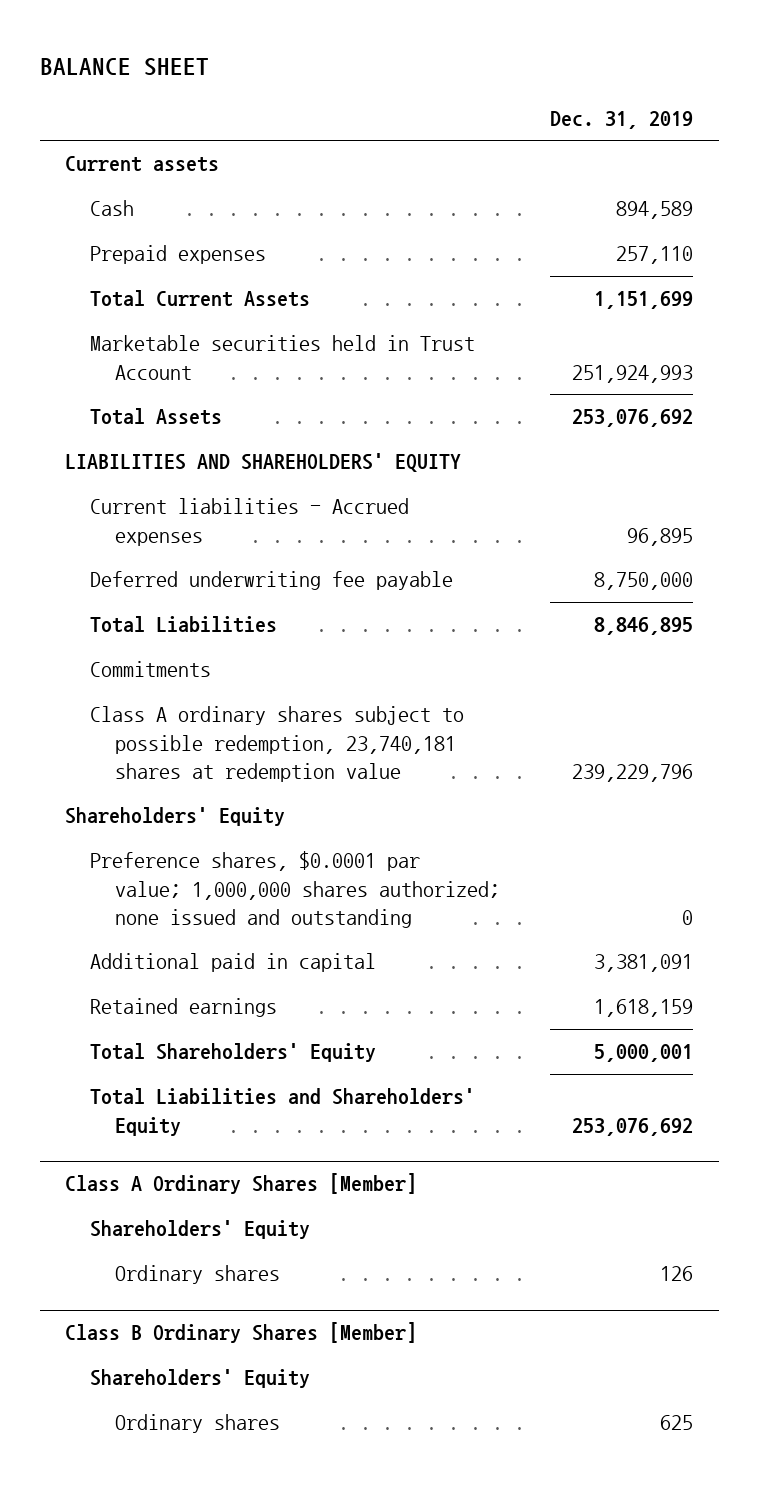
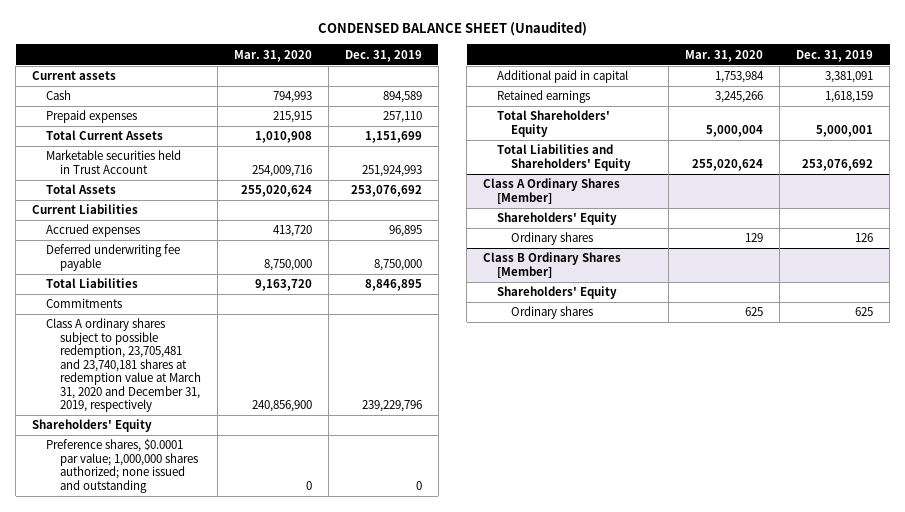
[39,57,209,76] BALANCE SHEET -> [317,21,587,37] CONDENSED BALANCE SHEET (Unaudited)
none -> [233,49,312,62] Mar. 31, 2020
[65,453,462,473] LIABILITIES AND SHAREHOLDERS' EQUITY -> none
none -> [32,204,139,215] Current Liabilities
[89,498,409,546] Current liabilities - Accrued expenses -> [46,224,141,238] Accrued expenses
[89,706,464,782] Class A ordinary shares subject to possible redemption, 23,740,181 shares at redemption value -> [46,318,201,413] Class A ordinary shares subject to possible redemption, 23,705,481 and 23,740,181 shares at redemption value at March 31, 2020 and December 31, 2019, respectively

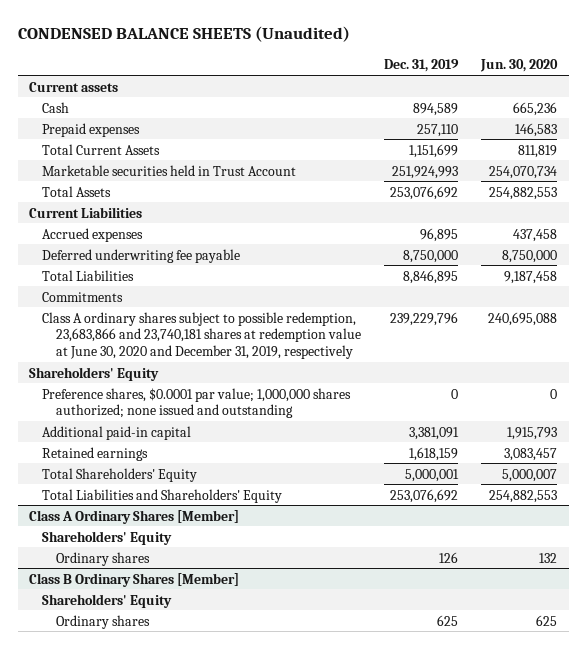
[317,21,587,37] CONDENSED BALANCE SHEET (Unaudited) -> [17,26,350,43] CONDENSED BALANCE SHEETS (Unaudited)
[233,49,312,62] Mar. 31, 2020 -> none
none -> [480,59,559,73] Jun. 30, 2020
[46,318,201,413] Class A ordinary shares subject to possible redemption, 23,705,481 and 23,740,181 shares at redemption value at March 31, 2020 and December 31, 2019, respectively -> [42,311,361,359] Class A ordinary shares subject to possible redemption, 23,683,866 and 23,740,181 shares at redemption value at June 30, 2020 and December 31, 2019, respectively
[497,70,629,84] Additional paid in capital -> [42,425,192,440] Additional paid-in capital

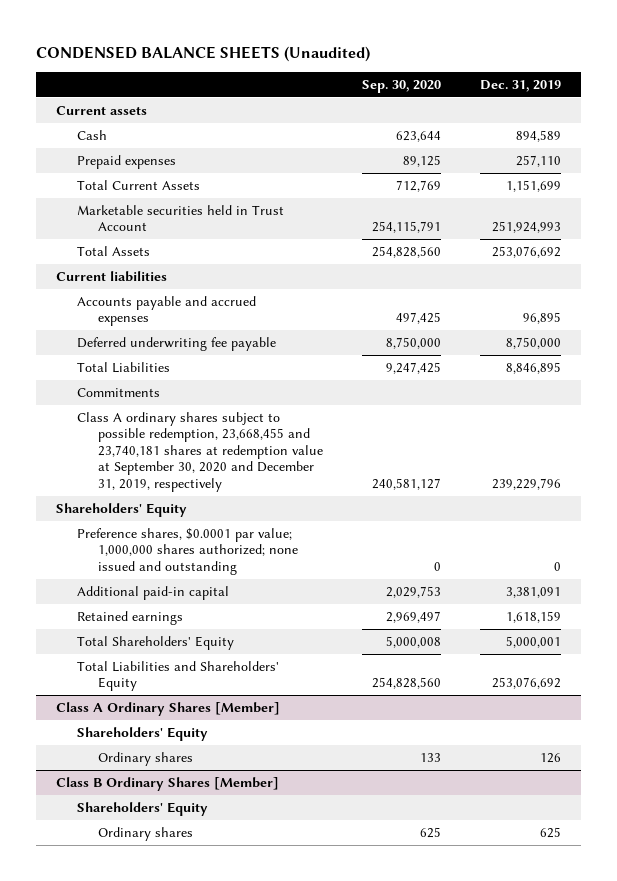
[480,59,559,73] Jun. 30, 2020 -> none
none -> [361,79,441,93] Sep. 30, 2020
[29,206,143,218] Current Liabilities -> [55,270,167,282] Current liabilities
[42,227,144,242] Accrued expenses -> [76,295,256,327] Accounts payable and accrued expenses
[42,311,361,359] Class A ordinary shares subject to possible redemption, 23,683,866 and 23,740,181 shares at redemption value at June 30, 2020 and December 31, 2019, respectively -> [76,411,323,492] Class A ordinary shares subject to possible redemption, 23,668,455 and 23,740,181 shares at redemption value at September 30, 2020 and December 31, 2019, respectively

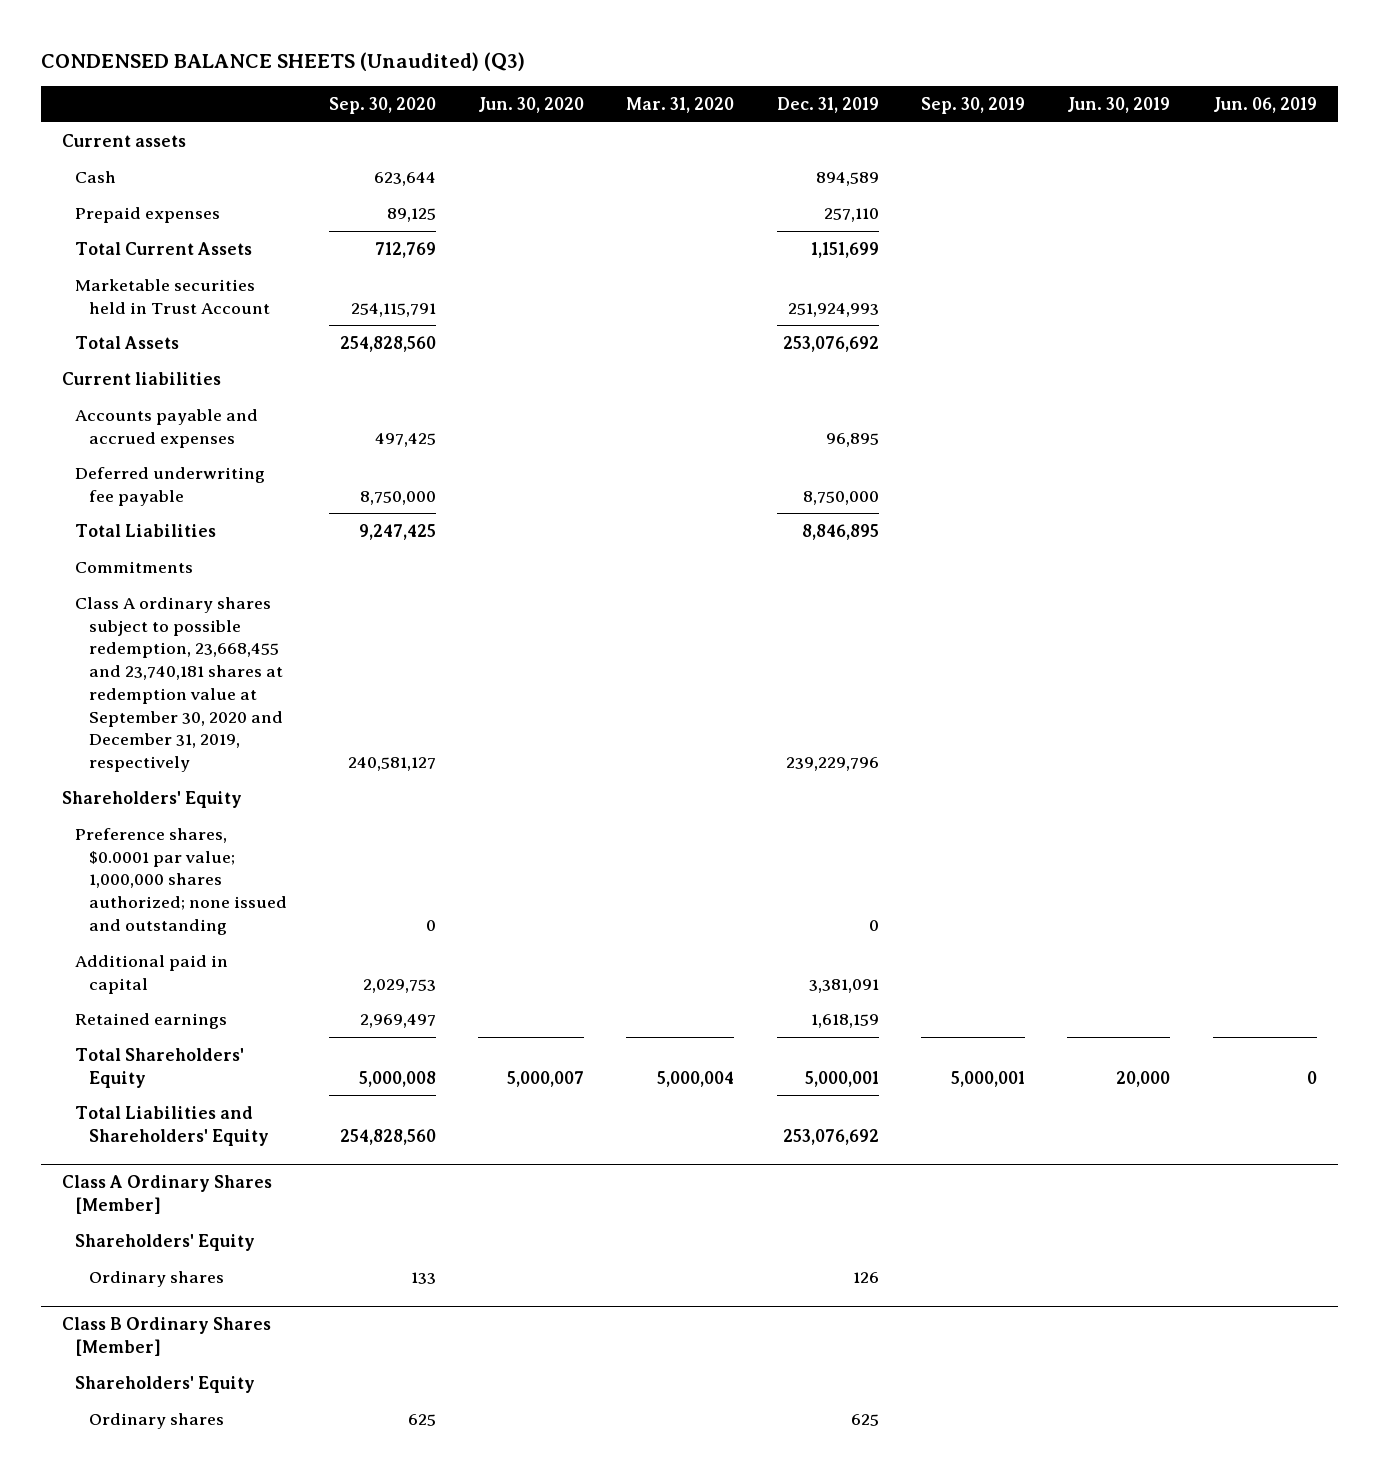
[36,45,371,62] CONDENSED BALANCE SHEETS (Unaudited) -> [40,52,525,72] CONDENSED BALANCE SHEETS (Unaudited) (Q3)
none -> [478,96,585,113] Jun. 30, 2020
none -> [626,96,735,113] Mar. 31, 2020
none -> [921,96,1026,114] Sep. 30, 2019
none -> [1067,96,1171,113] Jun. 30, 2019
none -> [1212,96,1317,113] Jun. 06, 2019
[76,585,229,600] Additional paid-in capital -> [75,954,229,994] Additional paid in capital

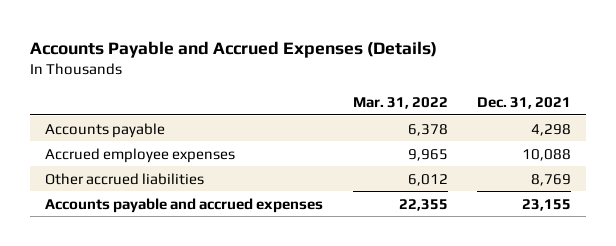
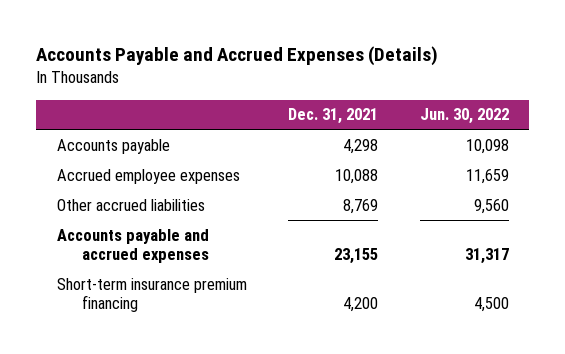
[352,97,448,110] Mar. 31, 2022 -> none
none -> [419,108,509,125] Jun. 30, 2022
none -> [56,277,247,313] Short-term insurance premium financing

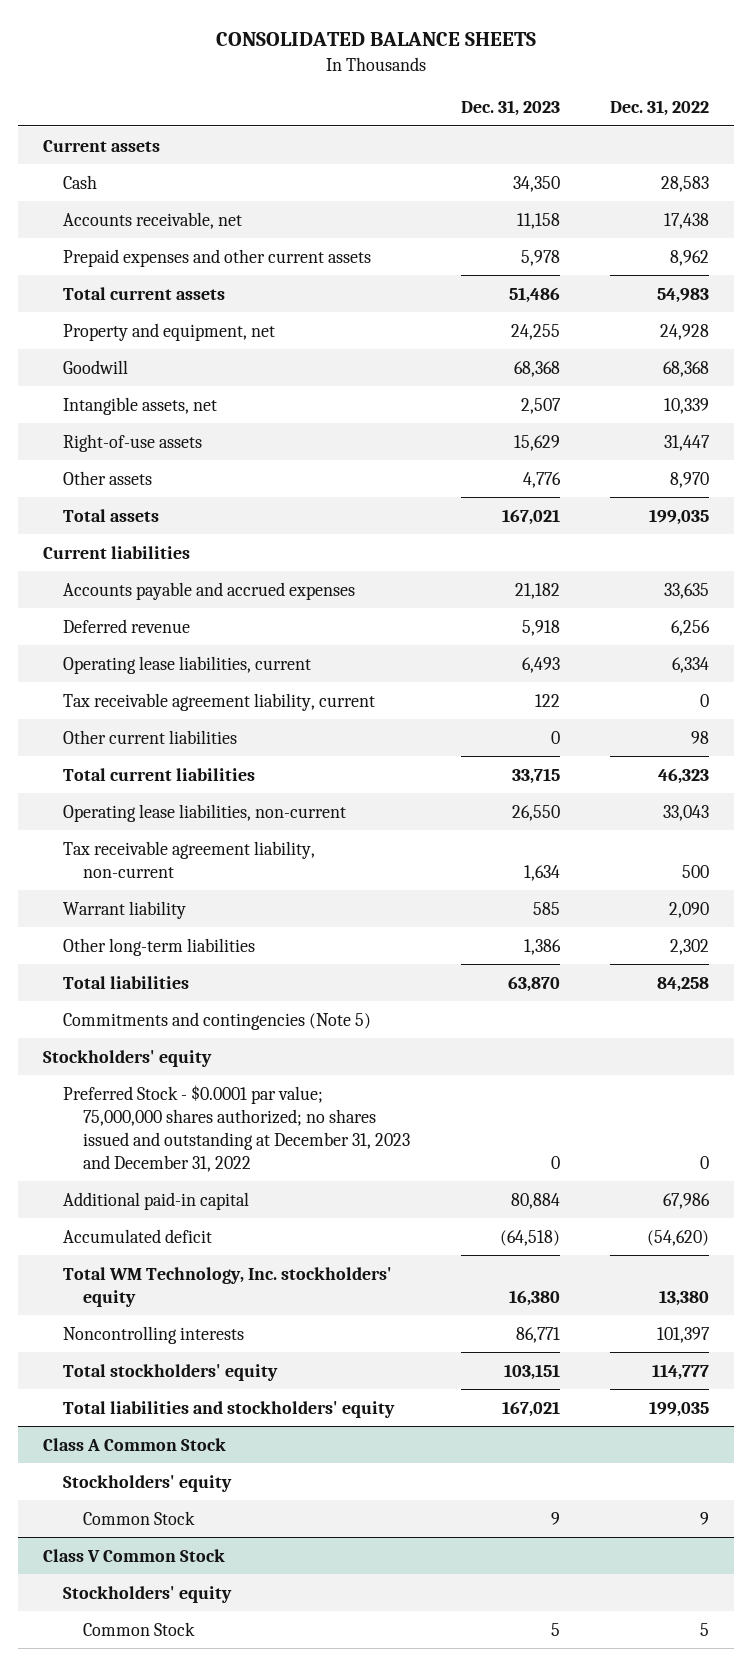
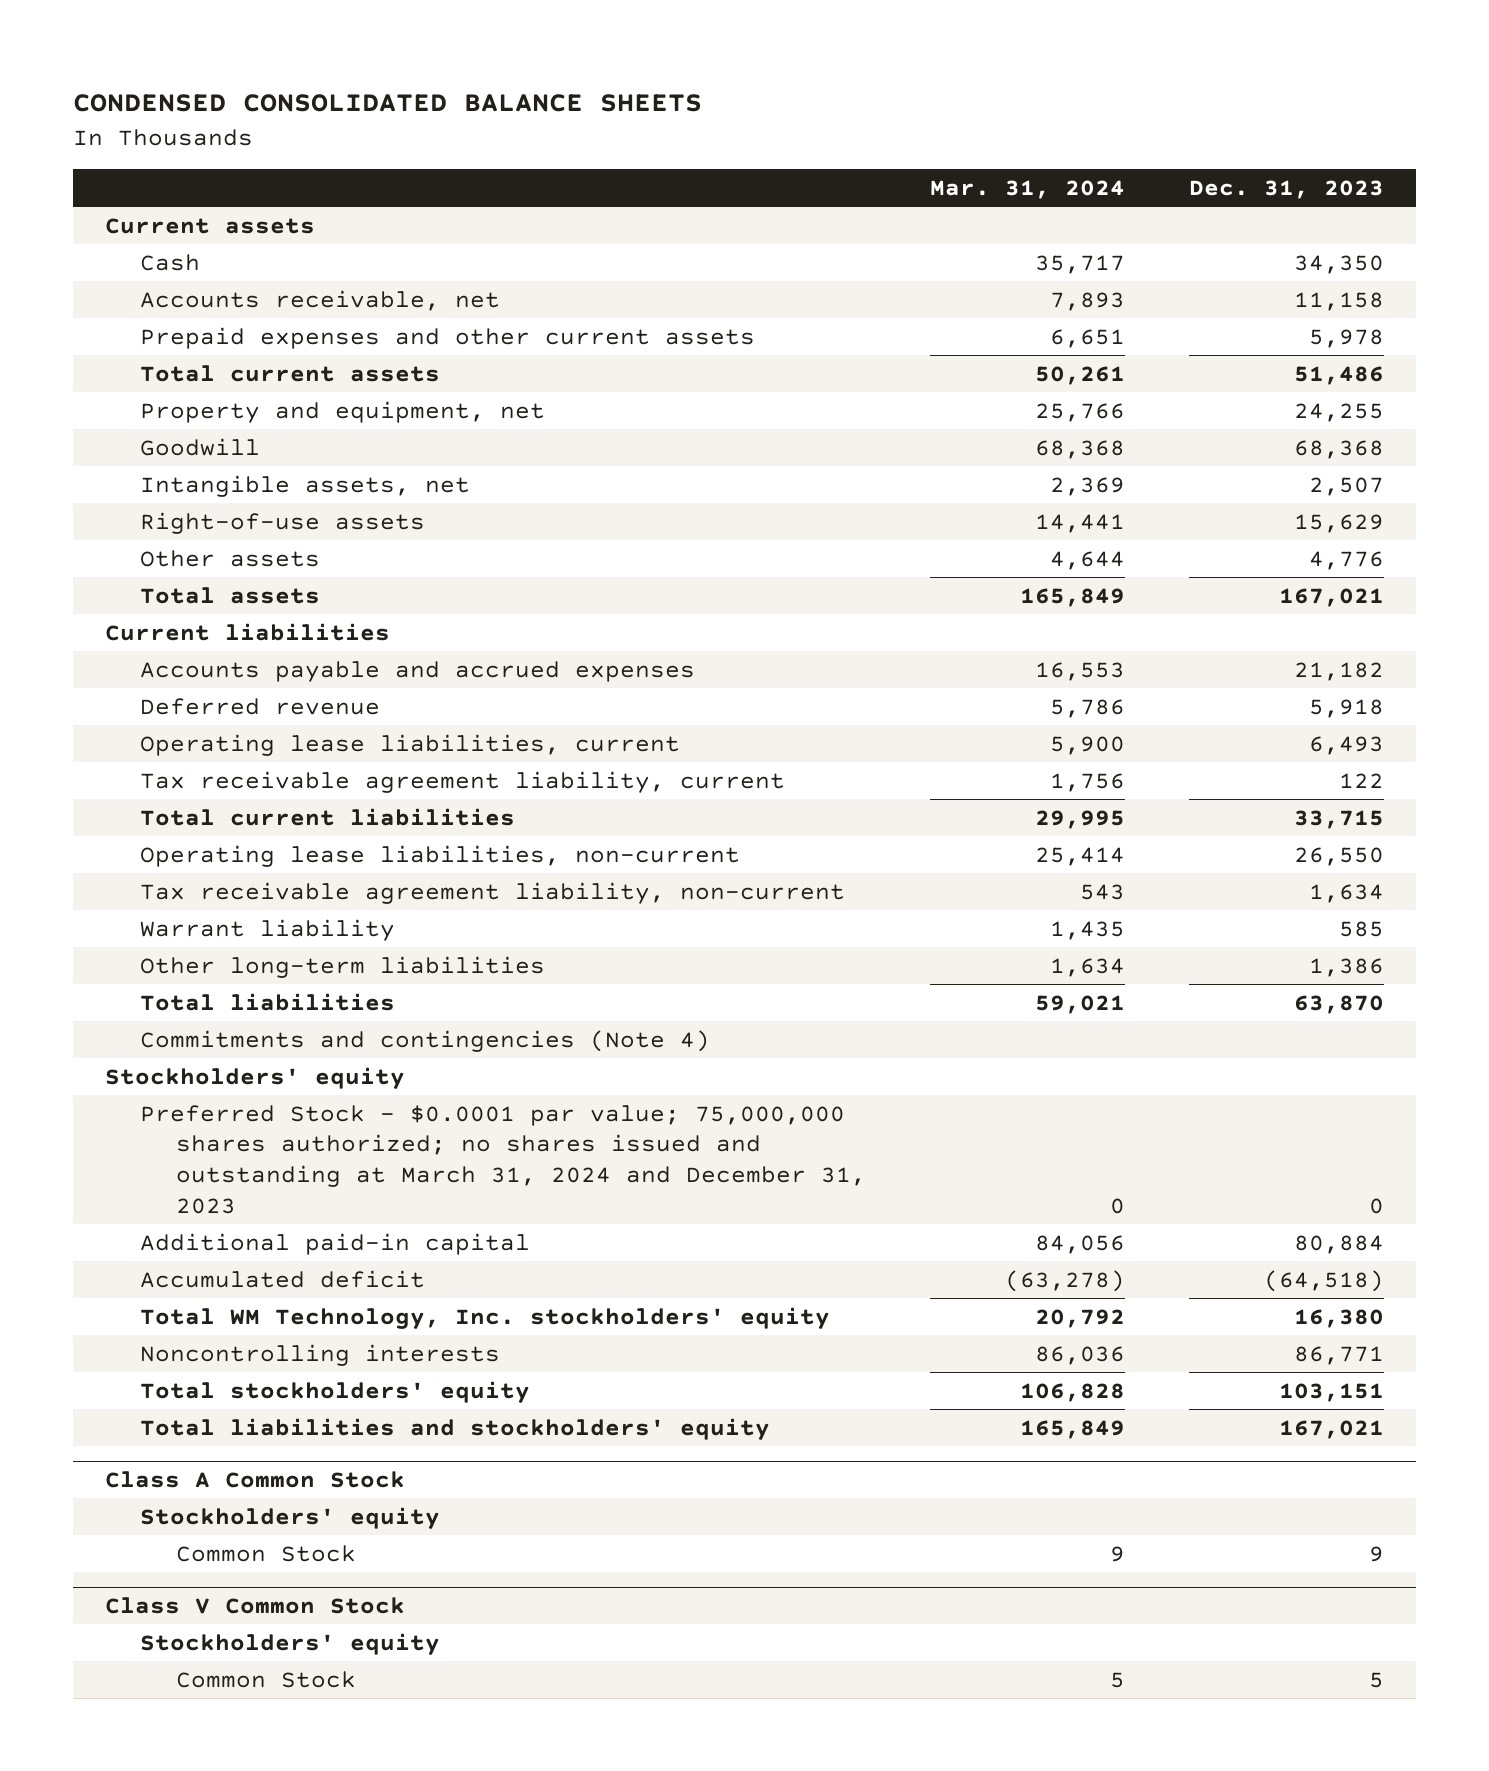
[216,32,537,47] CONSOLIDATED BALANCE SHEETS -> [72,94,702,113] CONDENSED CONSOLIDATED BALANCE SHEETS
[610,100,710,117] Dec. 31, 2022 -> none
none -> [929,180,1125,200] Mar. 31, 2024
[63,729,238,744] Other current liabilities -> none
[63,1011,372,1030] Commitments and contingencies (Note 5) -> [140,1029,711,1052] Commitments and contingencies (Note 4)
[63,1084,411,1172] Preferred Stock - $0.0001 par value; 75,000,000 shares authorized; no shares issued and outstanding at December 31, 2023 and December 31, 2022 -> [140,1104,866,1214] Preferred Stock - $0.0001 par value; 75,000,000 shares authorized; no shares issued and outstanding at March 31, 2024 and December 31, 2023

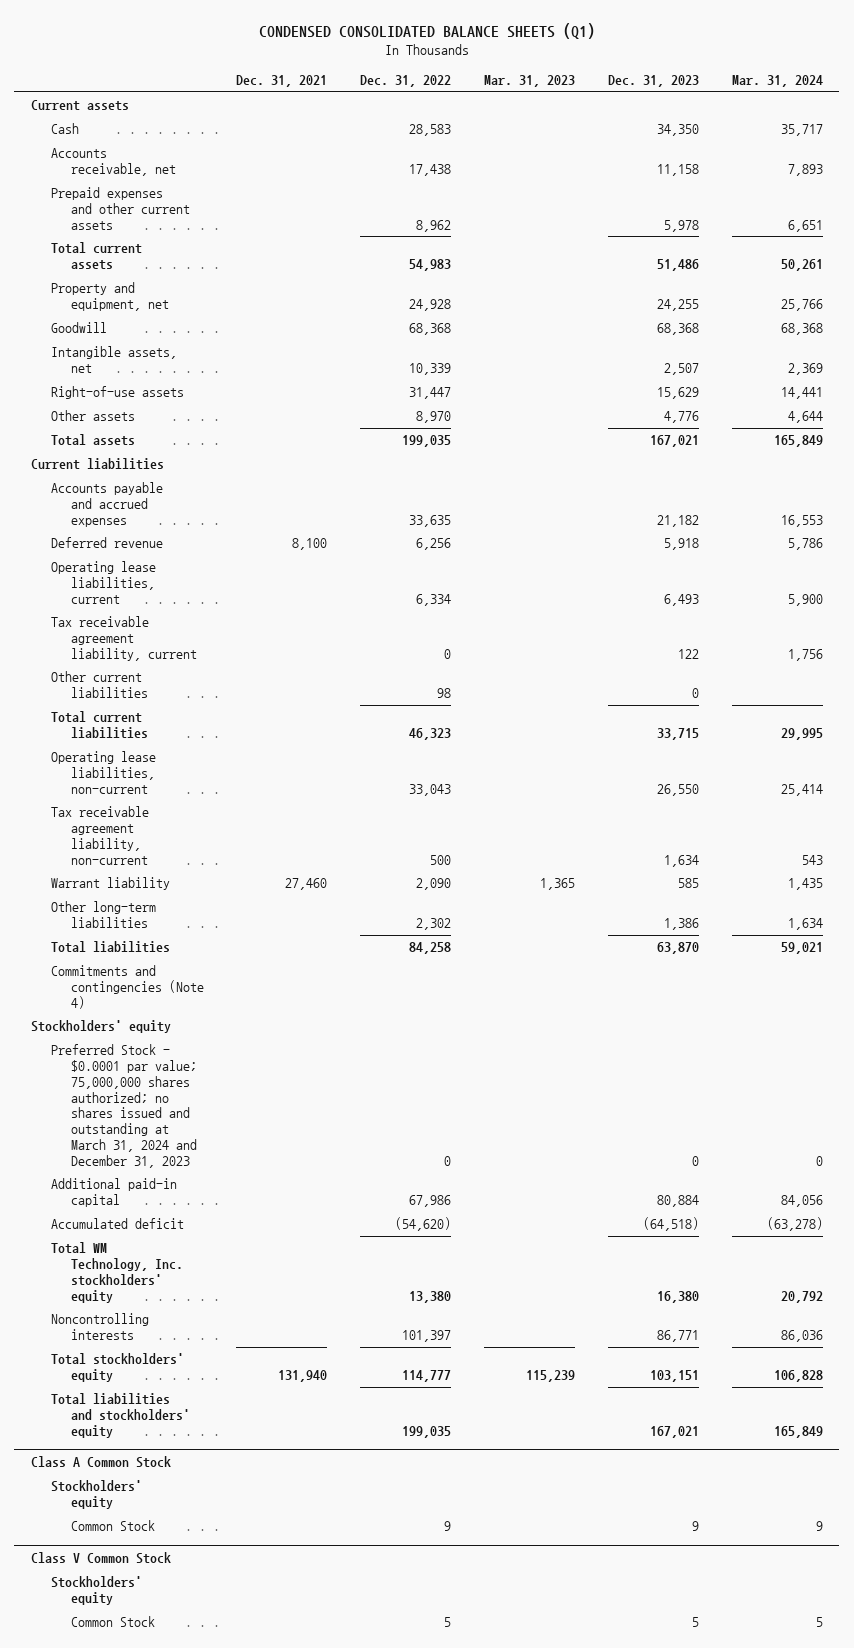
[72,94,702,113] CONDENSED CONSOLIDATED BALANCE SHEETS -> [258,22,595,39] CONDENSED CONSOLIDATED BALANCE SHEETS (Q1)
none -> [236,75,328,88] Dec. 31, 2021
none -> [360,75,452,88] Dec. 31, 2022
none -> [484,75,576,88] Mar. 31, 2023
none -> [50,671,148,699] Other current liabilities

